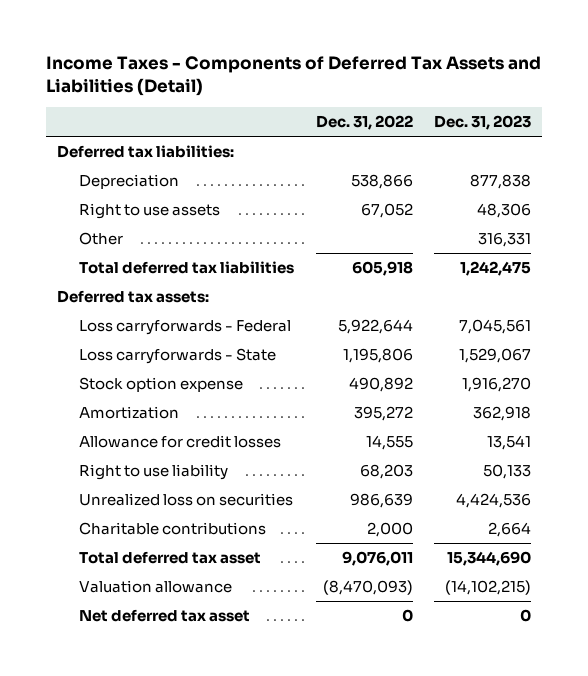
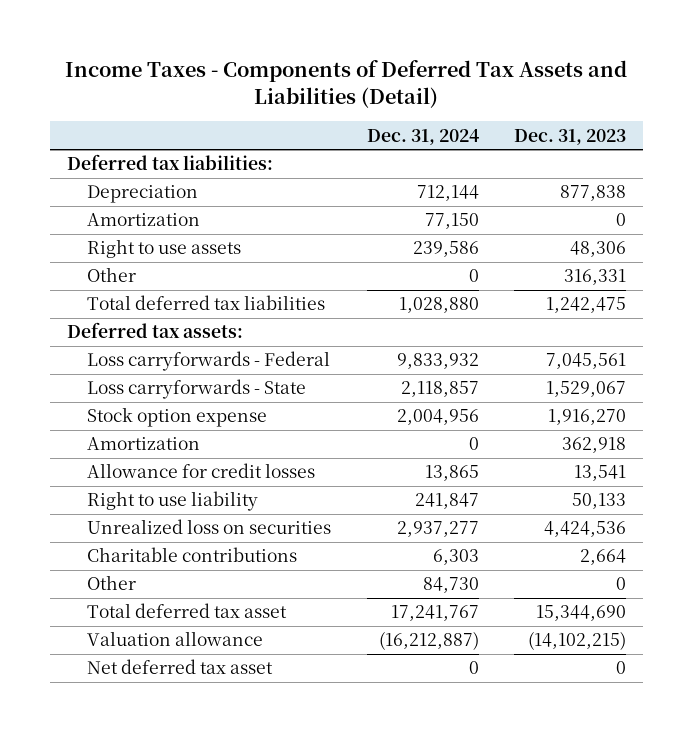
[315,115,413,131] Dec. 31, 2022 -> none
none -> [366,128,479,145] Dec. 31, 2024
none -> [87,213,201,227] Amortization
none -> [87,575,137,591] Other

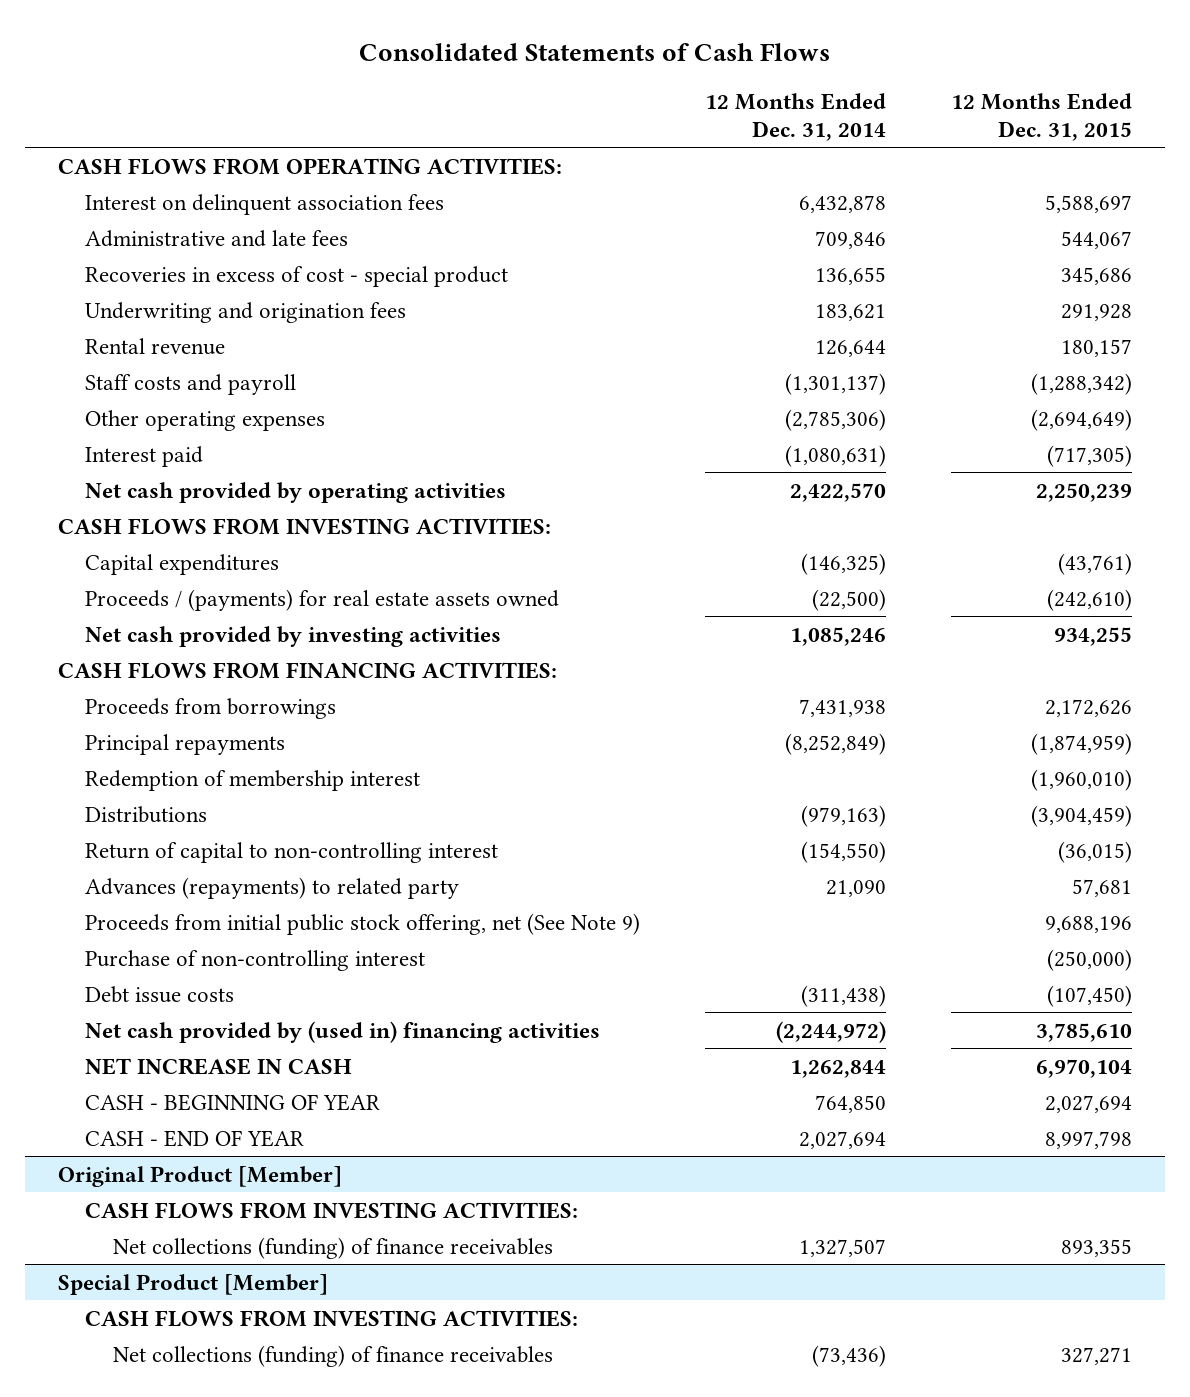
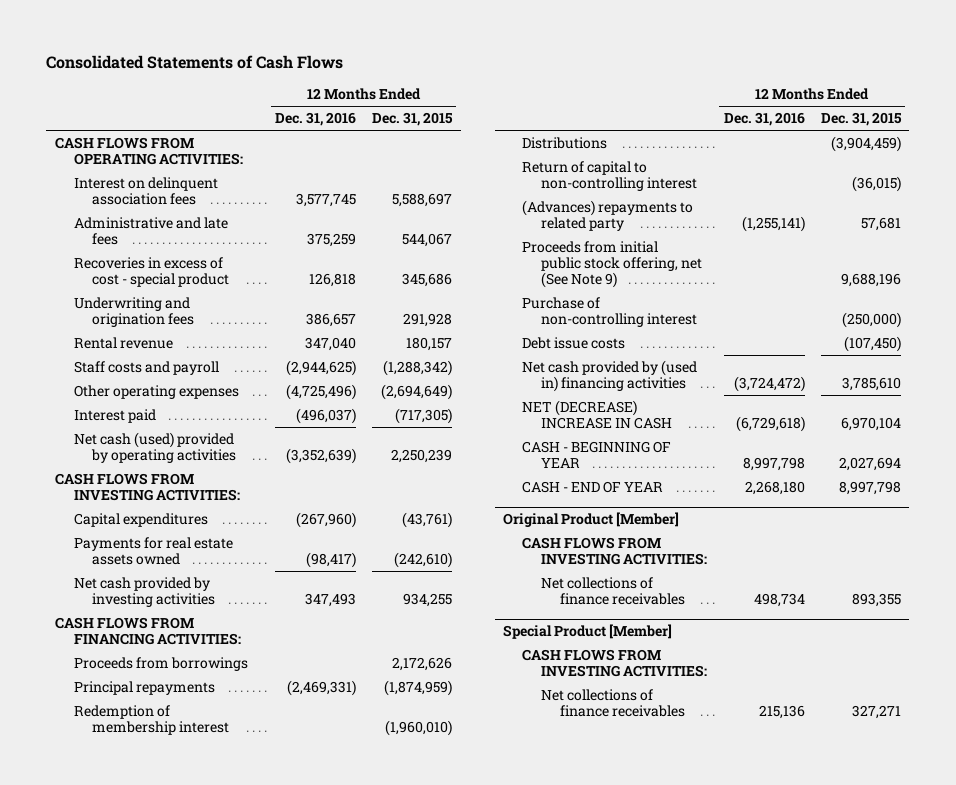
[705,93,887,141] 12 Months Ended Dec. 31, 2014 -> none
none -> [274,112,356,127] Dec. 31, 2016
[85,481,507,503] Net cash provided by operating activities -> [73,432,237,464] Net cash (used) provided by operating activities
[85,588,560,611] Proceeds / (payments) for real estate assets owned -> [73,537,233,566] Payments for real estate assets owned
[85,876,460,899] Advances (repayments) to related party -> [522,200,694,232] (Advances) repayments to related party
[85,1057,353,1075] NET INCREASE IN CASH -> [522,400,673,430] NET (DECREASE) INCREASE IN CASH
[112,1236,553,1259] Net collections (funding) of finance receivables -> [541,577,685,606] Net collections of finance receivables
[112,1344,553,1367] Net collections (funding) of finance receivables -> [541,689,685,718] Net collections of finance receivables

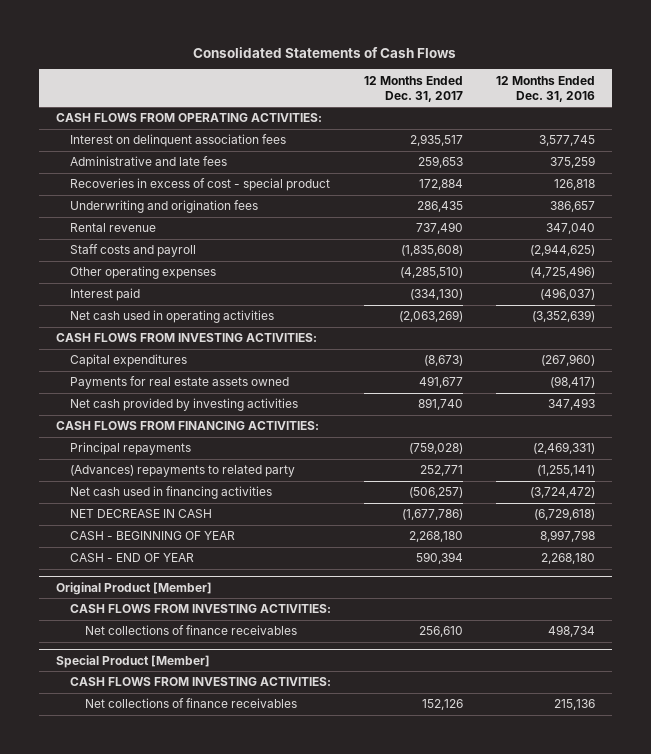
[372,112,454,127] Dec. 31, 2015 -> none
none -> [364,75,464,102] 12 Months Ended Dec. 31, 2017
[73,432,237,464] Net cash (used) provided by operating activities -> [70,310,275,324] Net cash used in operating activities
[73,657,248,672] Proceeds from borrowings -> none
[73,705,230,736] Redemption of membership interest -> none
[522,137,608,150] Distributions -> none
[522,161,698,192] Return of capital to non-controlling interest -> none
[522,241,703,289] Proceeds from initial public stock offering, net (See Note 9) -> none
[522,297,698,328] Purchase of non-controlling interest -> none
[522,337,626,350] Debt issue costs -> none
[522,360,698,393] Net cash provided by (used in) financing activities -> [70,486,273,500] Net cash used in financing activities
[522,400,673,430] NET (DECREASE) INCREASE IN CASH -> [70,509,213,519] NET DECREASE IN CASH

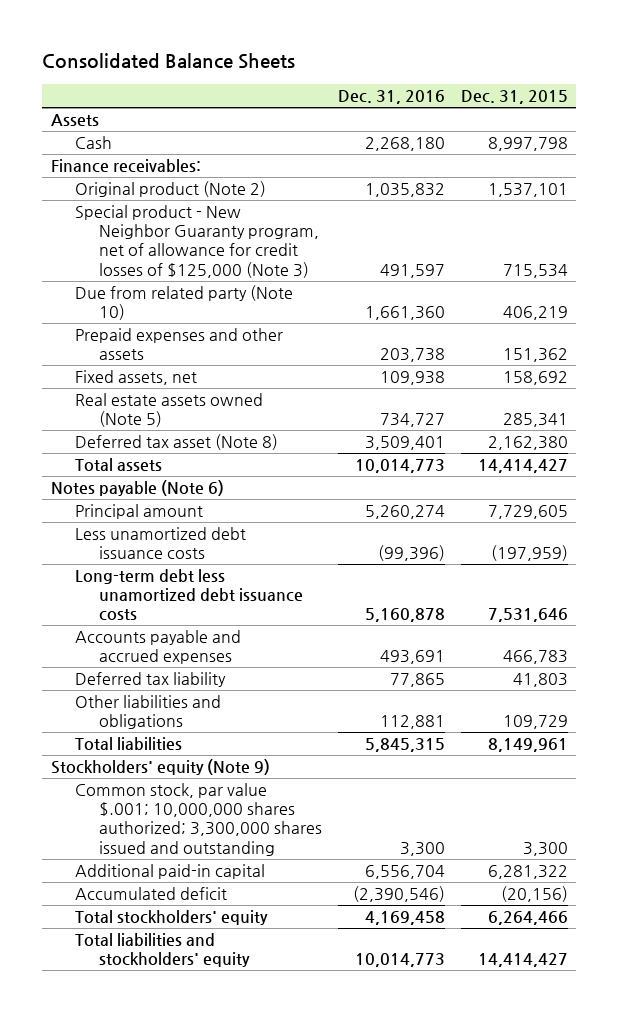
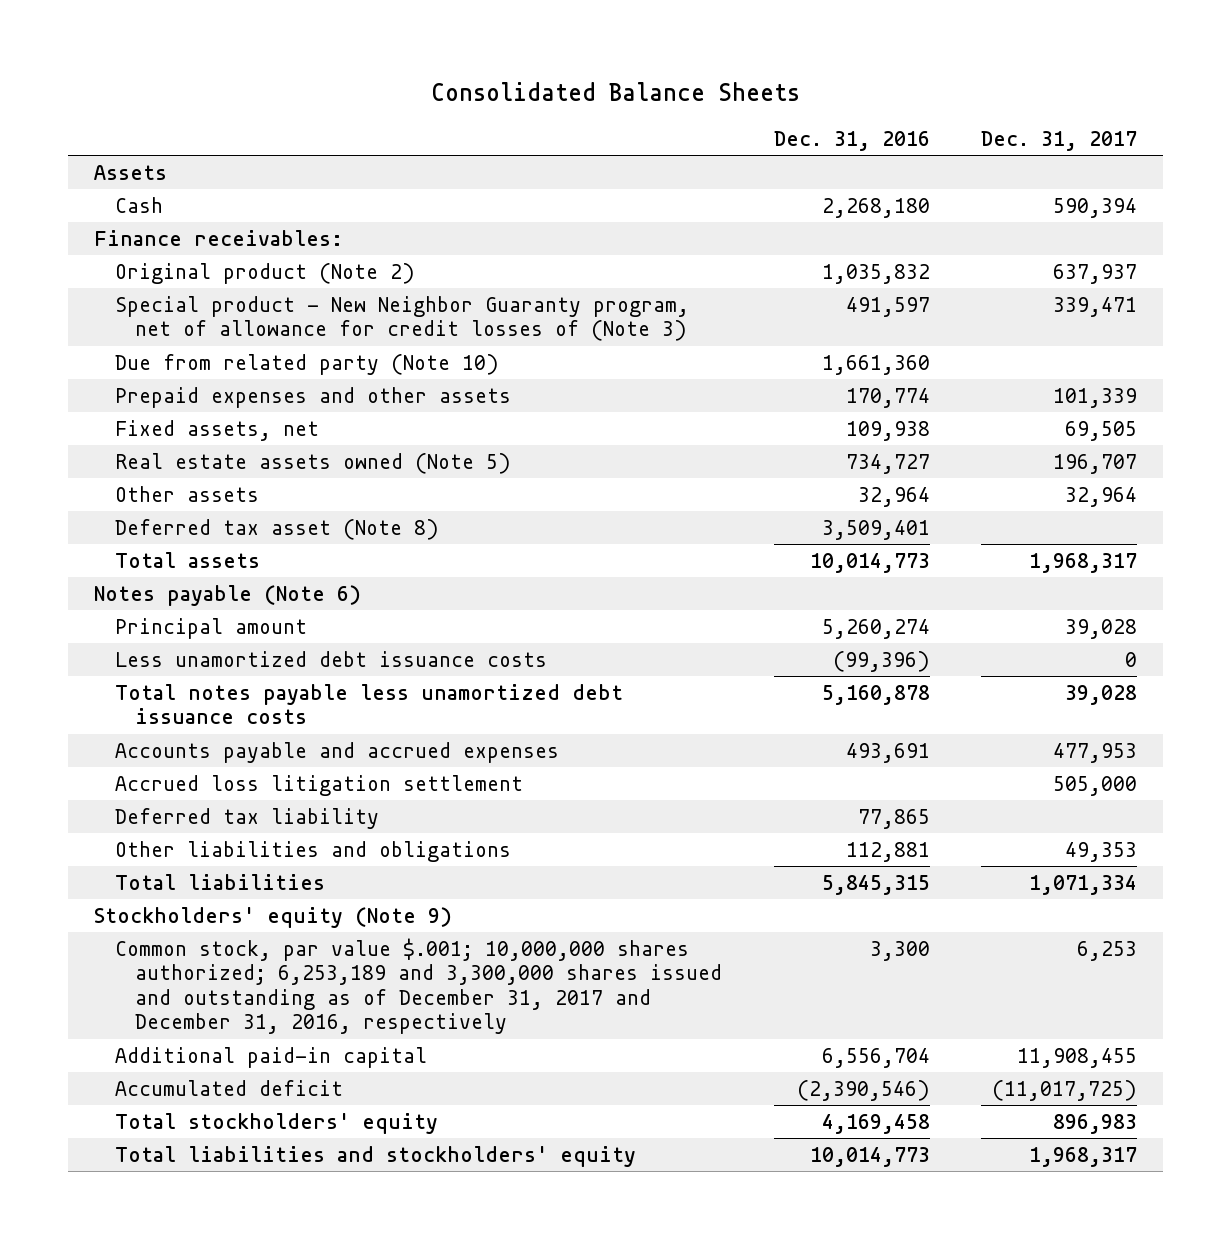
[461,89,569,104] Dec. 31, 2015 -> none
none -> [981,130,1138,151] Dec. 31, 2017
[74,205,319,278] Special product - New Neighbor Guaranty program, net of allowance for credit losses of $125,000 (Note 3) -> [114,295,689,342] Special product - New Neighbor Guaranty program, net of allowance for credit losses of (Note 3)
[379,348,445,363] 203,738 -> [845,387,930,408] 170,774
none -> [114,485,259,502] Other assets
[74,569,303,622] Long-term debt less unamortized debt issuance costs -> [114,683,623,725] Total notes payable less unamortized debt issuance costs
none -> [114,774,523,796] Accrued loss litigation settlement
[74,783,322,856] Common stock, par value $.001; 10,000,000 shares authorized; 3,300,000 shares issued and outstanding -> [114,937,723,1035] Common stock, par value $.001; 10,000,000 shares authorized; 6,253,189 and 3,300,000 shares issued and outstanding as of December 31, 2017 and December 31, 2016, respectively

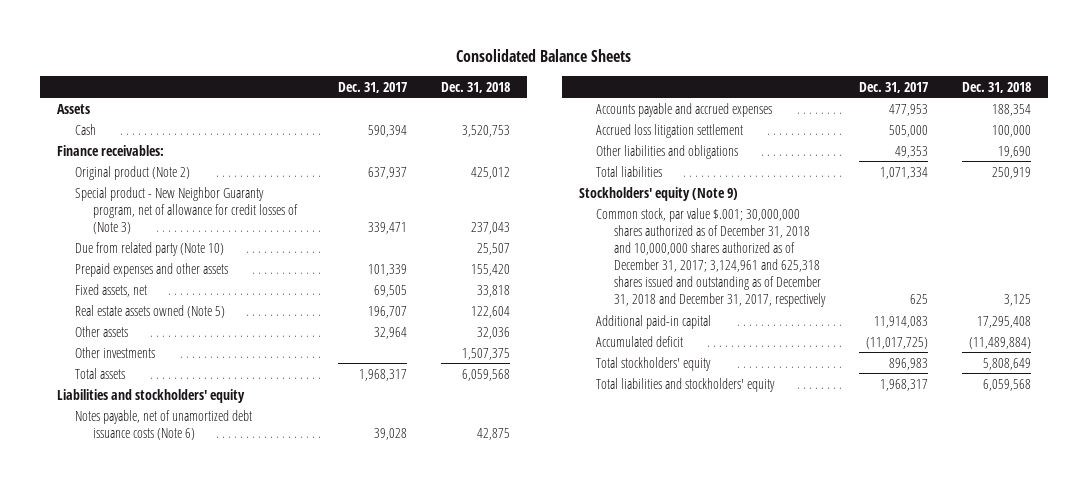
[773,130,930,151] Dec. 31, 2016 -> none
none -> [440,81,510,93] Dec. 31, 2018
[114,518,439,540] Deferred tax asset (Note 8) -> none
none -> [75,346,156,358] Other investments
[94,584,362,606] Notes payable (Note 6) -> none
[114,617,307,639] Principal amount -> none
[114,650,547,667] Less unamortized debt issuance costs -> none
none -> [57,388,246,403] Liabilities and stockholders' equity
[114,683,623,725] Total notes payable less unamortized debt issuance costs -> [75,409,253,440] Notes payable, net of unamortized debt issuance costs (Note 6)
[114,807,379,829] Deferred tax liability -> none
[114,937,723,1035] Common stock, par value $.001; 10,000,000 shares authorized; 6,253,189 and 3,300,000 shares issued and outstanding as of December 31, 2017 and December 31, 2016, respectively -> [596,207,826,308] Common stock, par value $.001; 30,000,000 shares authorized as of December 31, 2018 and 10,000,000 shares authorized as of December 31, 2017; 3,124,961 and 625,318 shares issued and outstanding as of December 31, 2018 and December 31, 2017, respectively
[1077,940,1138,961] 6,253 -> [910,294,929,305] 625
[1017,1047,1138,1068] 11,908,455 -> [874,315,929,328] 11,914,083

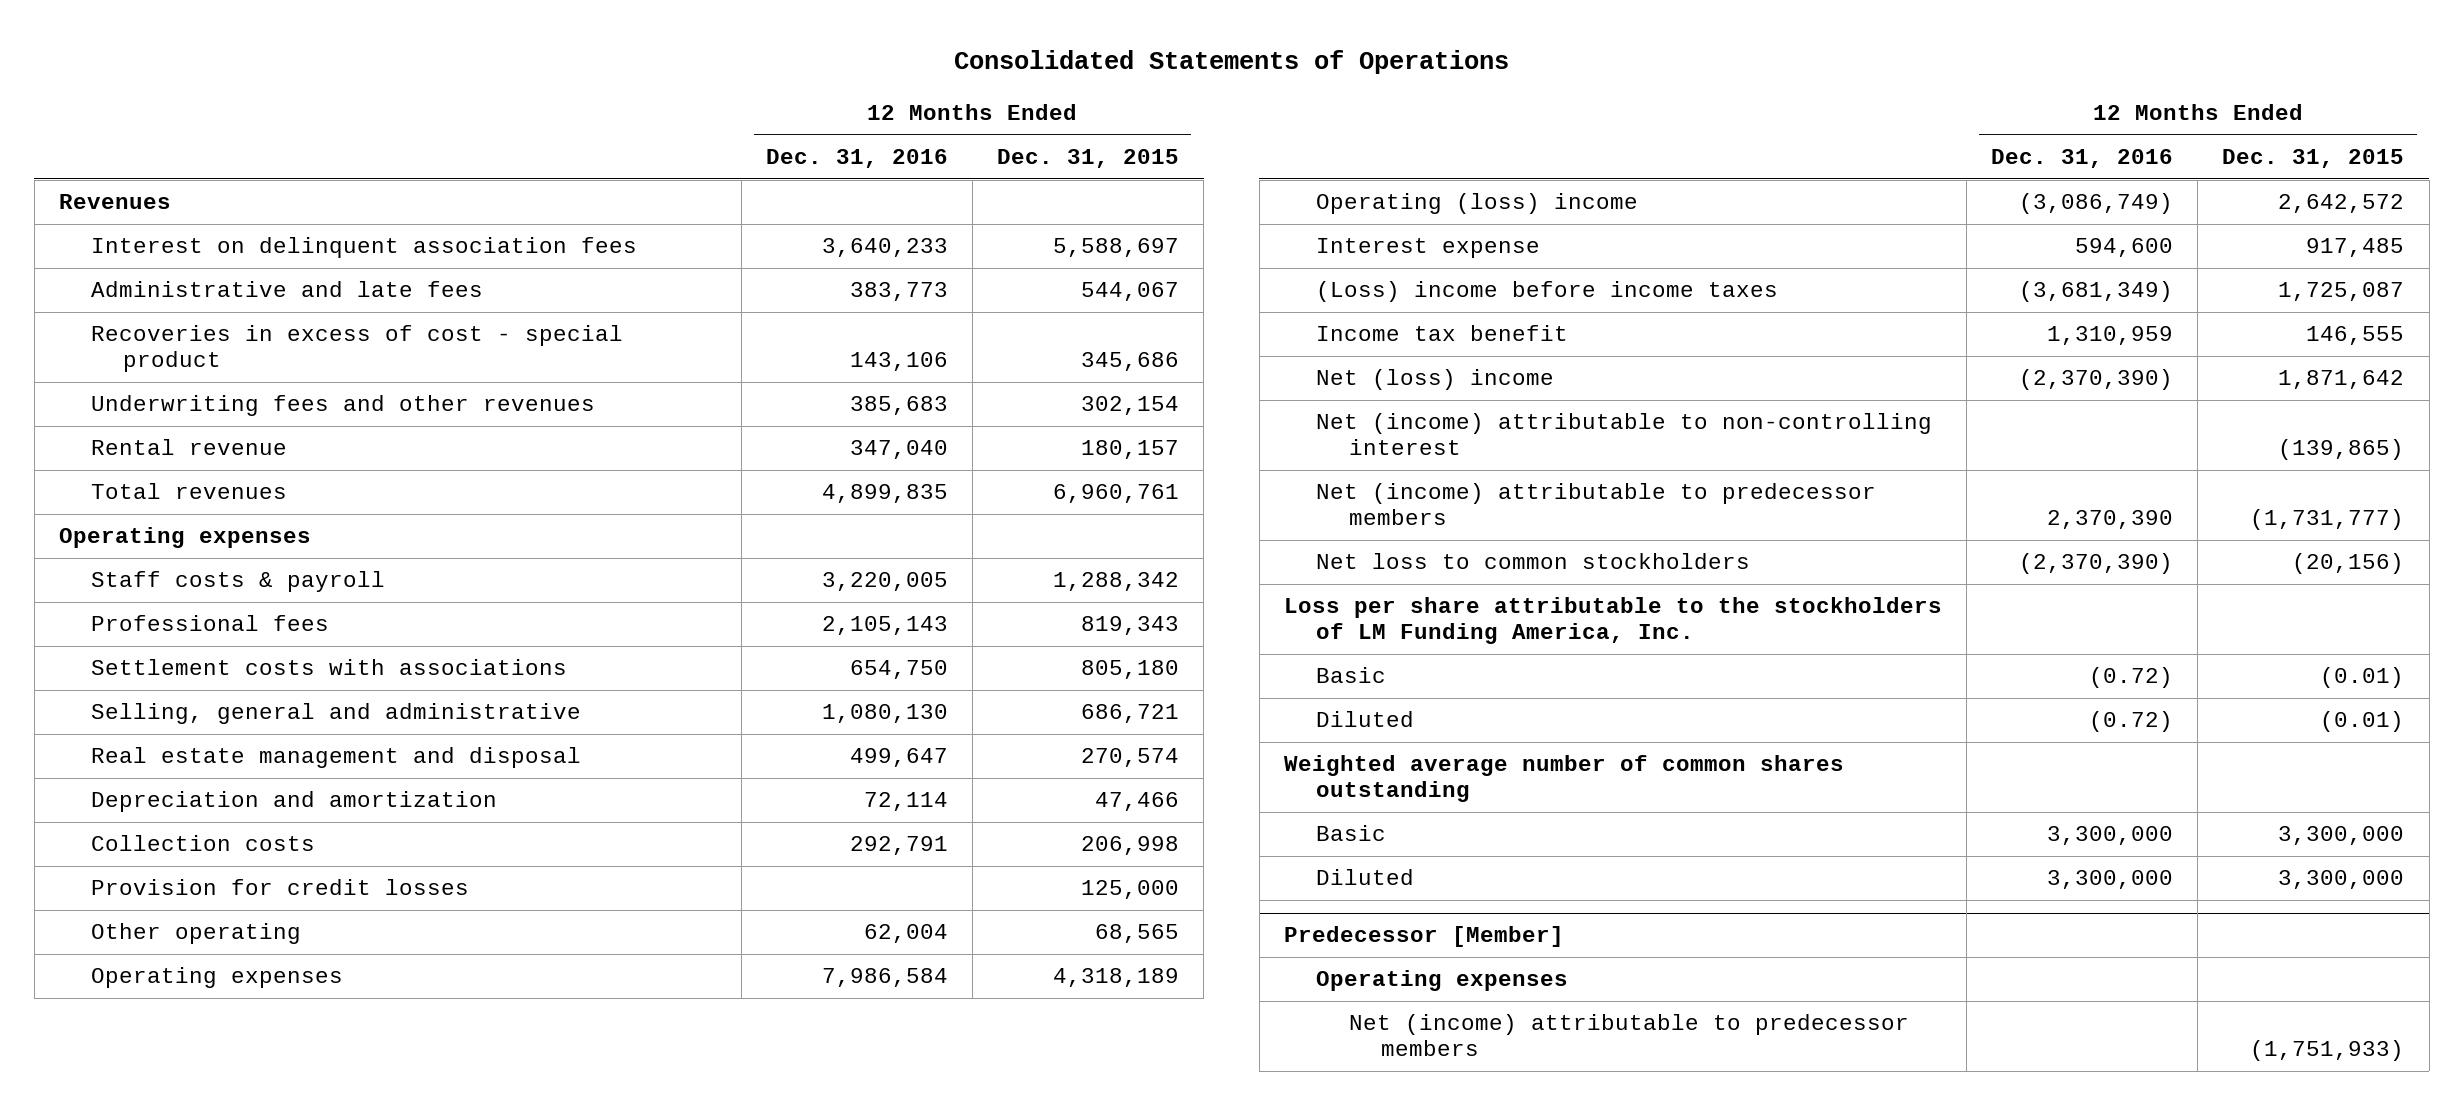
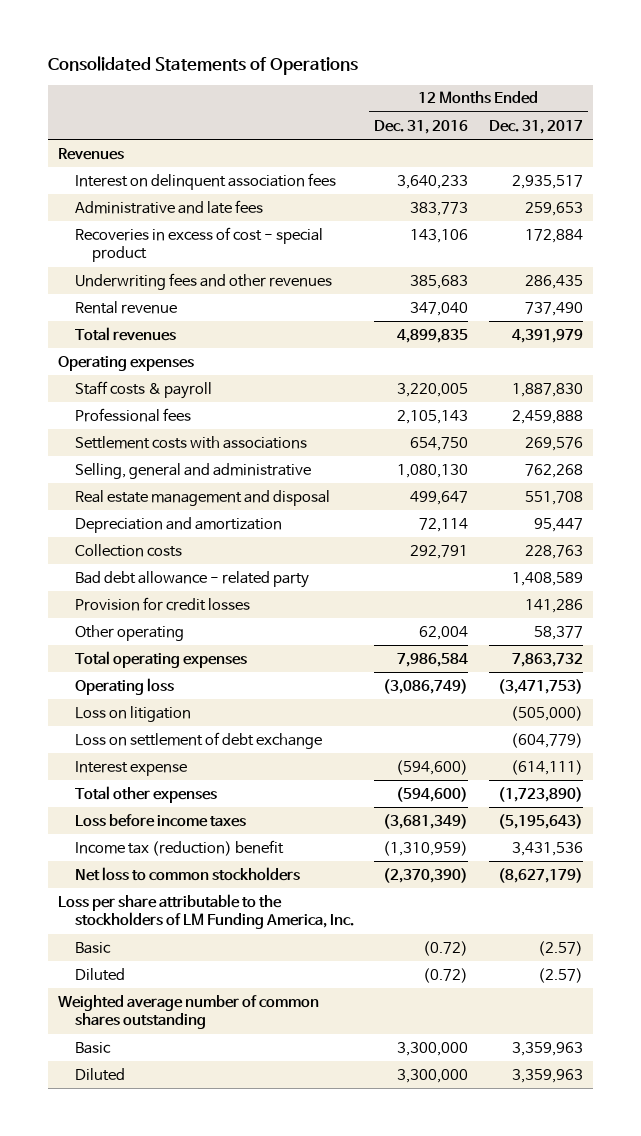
[997,149,1180,169] Dec. 31, 2015 -> none
none -> [488,119,583,134] Dec. 31, 2017
none -> [74,570,309,588] Bad debt allowance - related party
[1316,369,1555,391] Net (loss) income -> none
[1316,413,1933,456] Net (income) attributable to non-controlling interest -> none
[1316,483,1877,526] Net (income) attributable to predecessor members -> none
[90,967,343,989] Operating expenses -> [74,650,247,668] Total operating expenses
[1316,193,1639,215] Operating (loss) income -> [74,677,174,695] Operating loss
none -> [74,705,191,722] Loss on litigation
none -> [74,731,322,749] Loss on settlement of debt exchange
[2075,238,2174,258] 594,600 -> [396,759,469,775] (594,600)
none -> [74,785,217,803] Total other expenses
[1316,281,1779,303] (Loss) income before income taxes -> [74,813,246,827] Loss before income taxes
[1316,325,1569,342] Income tax benefit -> [74,839,284,856] Income tax (reduction) benefit
[2047,326,2174,346] 1,310,959 -> [383,840,469,856] (1,310,959)
[1284,926,1565,948] Predecessor [Member] -> none
[1316,970,1569,992] Operating expenses -> none
[1348,1014,1909,1057] Net (income) attributable to predecessor members -> none

